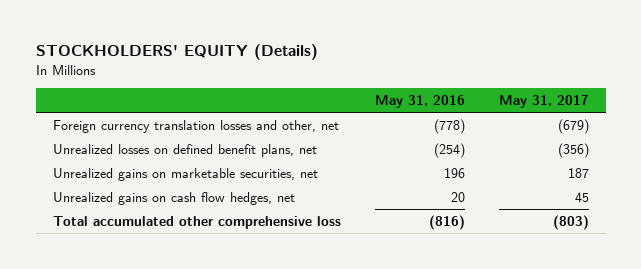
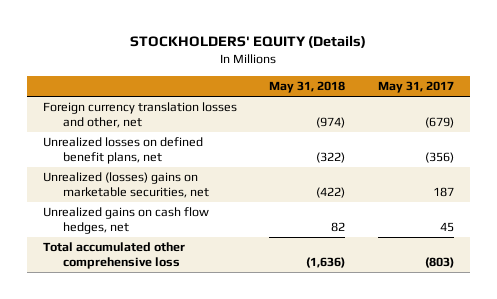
[374,94,465,108] May 31, 2016 -> none
none -> [269,80,346,93] May 31, 2018
[52,167,318,181] Unrealized gains on marketable securities, net -> [42,172,209,198] Unrealized (losses) gains on marketable securities, net

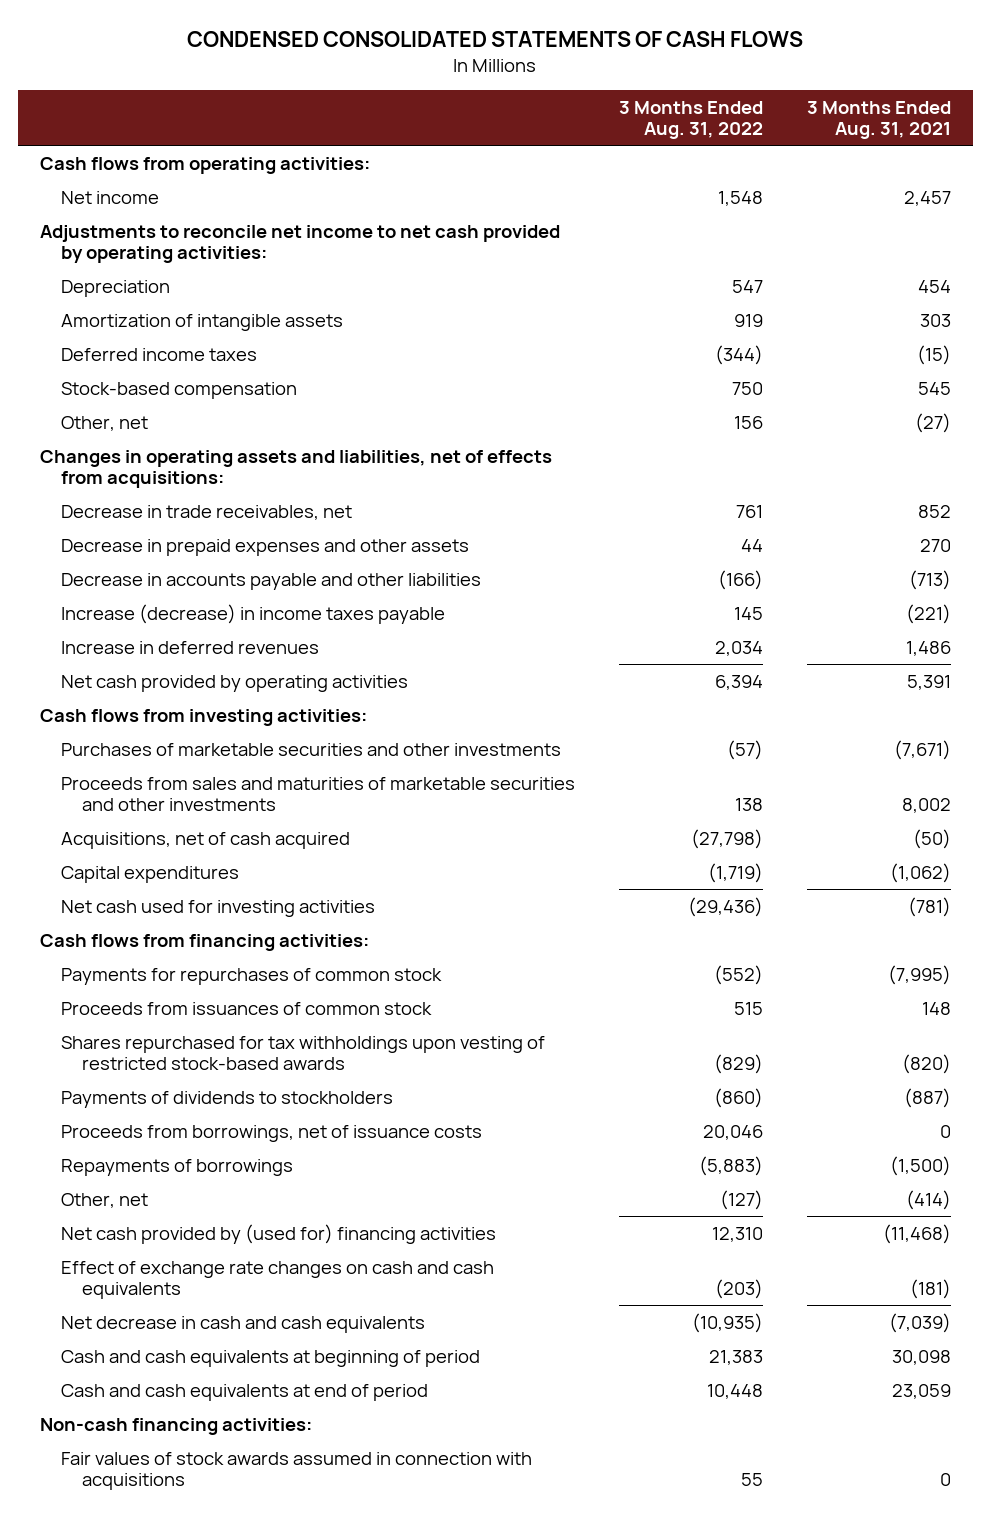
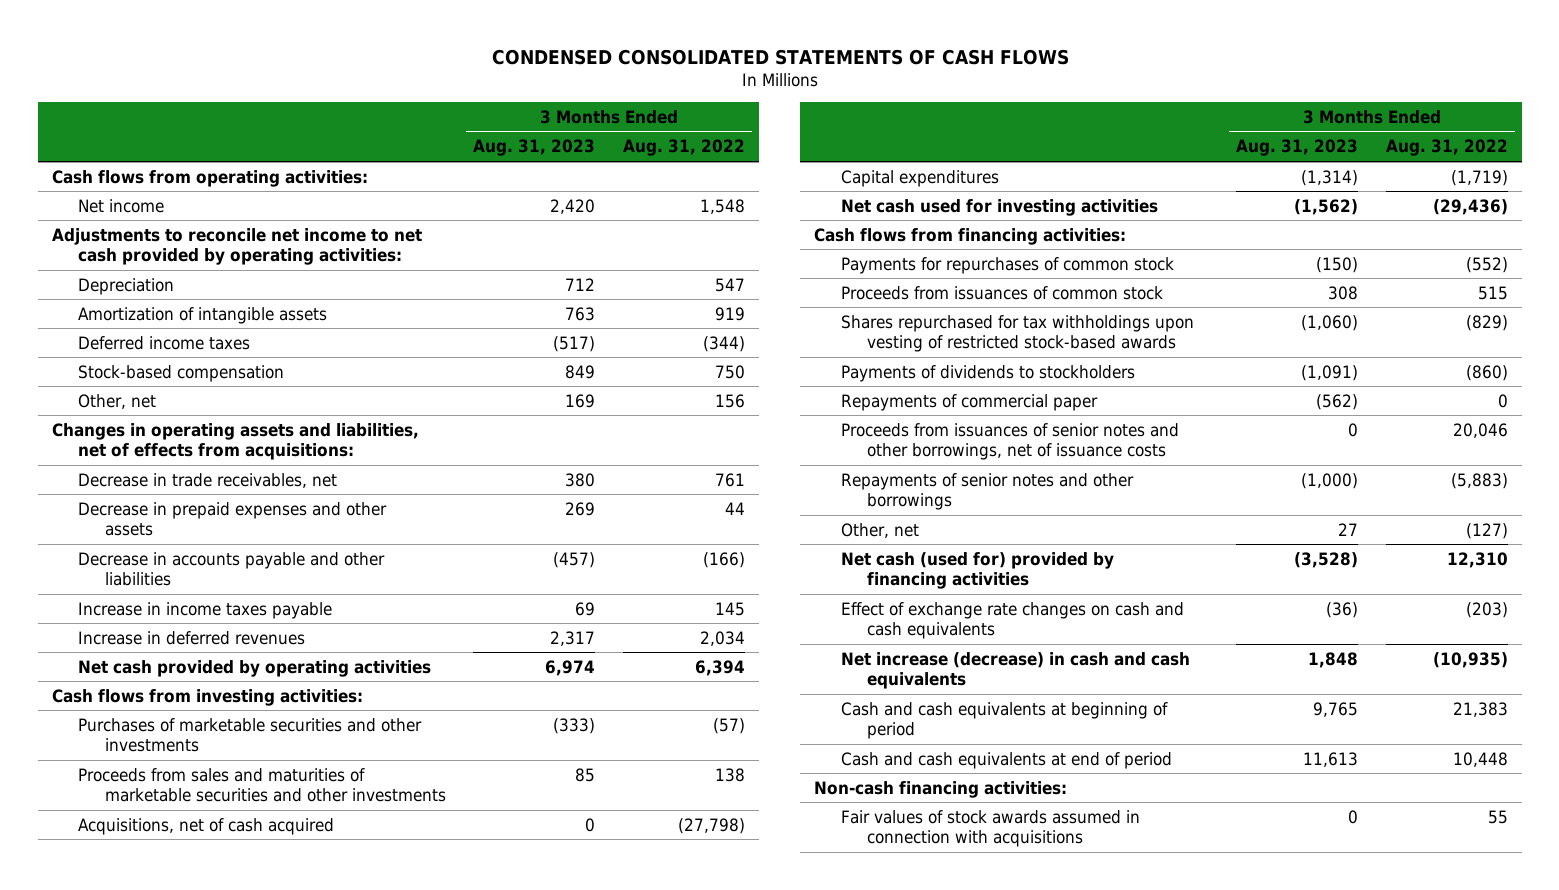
[806,100,951,140] 3 Months Ended Aug. 31, 2021 -> none
none -> [473,139,596,157] Aug. 31, 2023
[60,603,445,624] Increase (decrease) in income taxes payable -> [78,601,333,619] Increase in income taxes payable
none -> [840,393,1098,411] Repayments of commercial paper
[60,1124,482,1142] Proceeds from borrowings, net of issuance costs -> [840,422,1179,461] Proceeds from issuances of senior notes and other borrowings, net of issuance costs
[60,1158,293,1176] Repayments of borrowings -> [840,472,1134,511] Repayments of senior notes and other borrowings
[60,1223,496,1244] Net cash provided by (used for) financing activities -> [840,551,1114,590] Net cash (used for) provided by financing activities
[60,1315,425,1333] Net decrease in cash and cash equivalents -> [840,651,1190,690] Net increase (decrease) in cash and cash equivalents

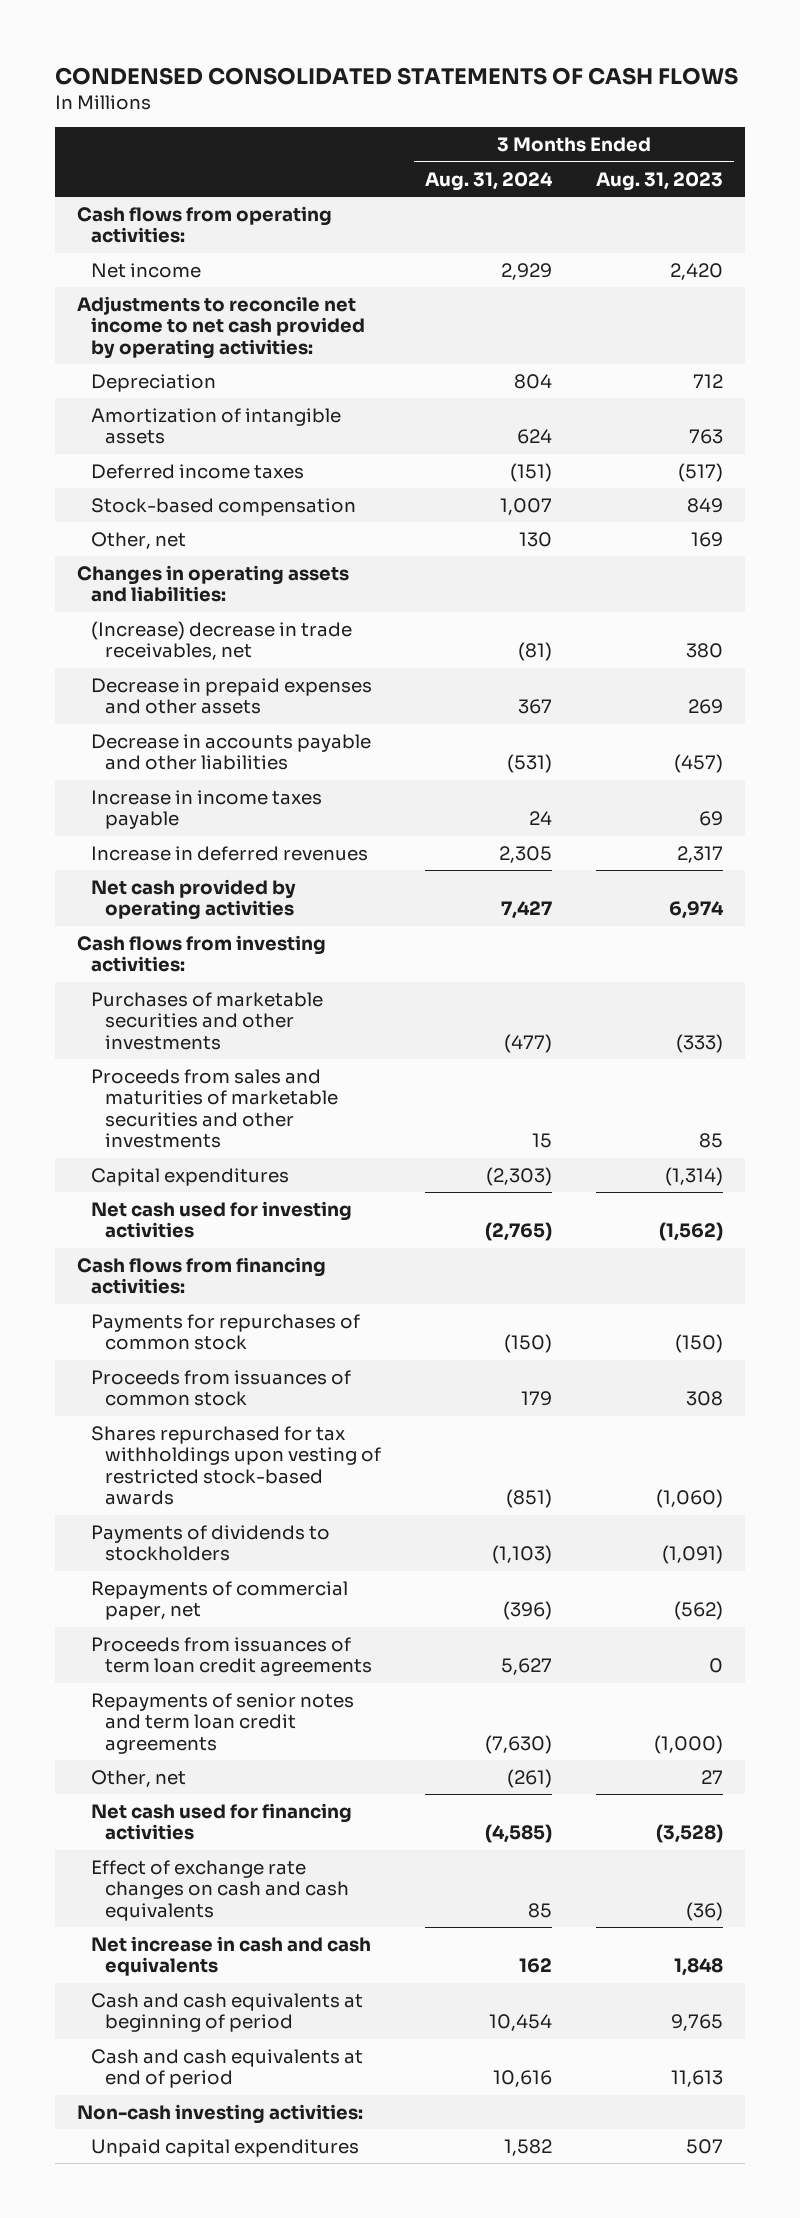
[623,139,746,157] Aug. 31, 2022 -> none
none -> [425,171,554,191] Aug. 31, 2024
[51,422,419,461] Changes in operating assets and liabilities, net of effects from acquisitions: -> [76,564,349,603] Changes in operating assets and liabilities:
[78,472,338,488] Decrease in trade receivables, net -> [90,620,352,661] (Increase) decrease in trade receivables, net
[78,817,335,835] Acquisitions, net of cash acquired -> none
[840,422,1179,461] Proceeds from issuances of senior notes and other borrowings, net of issuance costs -> none
[840,393,1098,411] Repayments of commercial paper -> [90,1580,348,1621] Repayments of commercial paper, net
none -> [90,1636,373,1677] Proceeds from issuances of term loan credit agreements
[840,472,1134,511] Repayments of senior notes and other borrowings -> [90,1692,354,1754] Repayments of senior notes and term loan credit agreements
[840,551,1114,590] Net cash (used for) provided by financing activities -> [90,1802,352,1841] Net cash used for financing activities
[840,651,1190,690] Net increase (decrease) in cash and cash equivalents -> [90,1935,371,1977] Net increase in cash and cash equivalents
[840,809,1140,848] Fair values of stock awards assumed in connection with acquisitions -> none
[814,780,1068,798] Non-cash financing activities: -> [76,2103,363,2124] Non-cash investing activities:
none -> [90,2138,359,2157] Unpaid capital expenditures

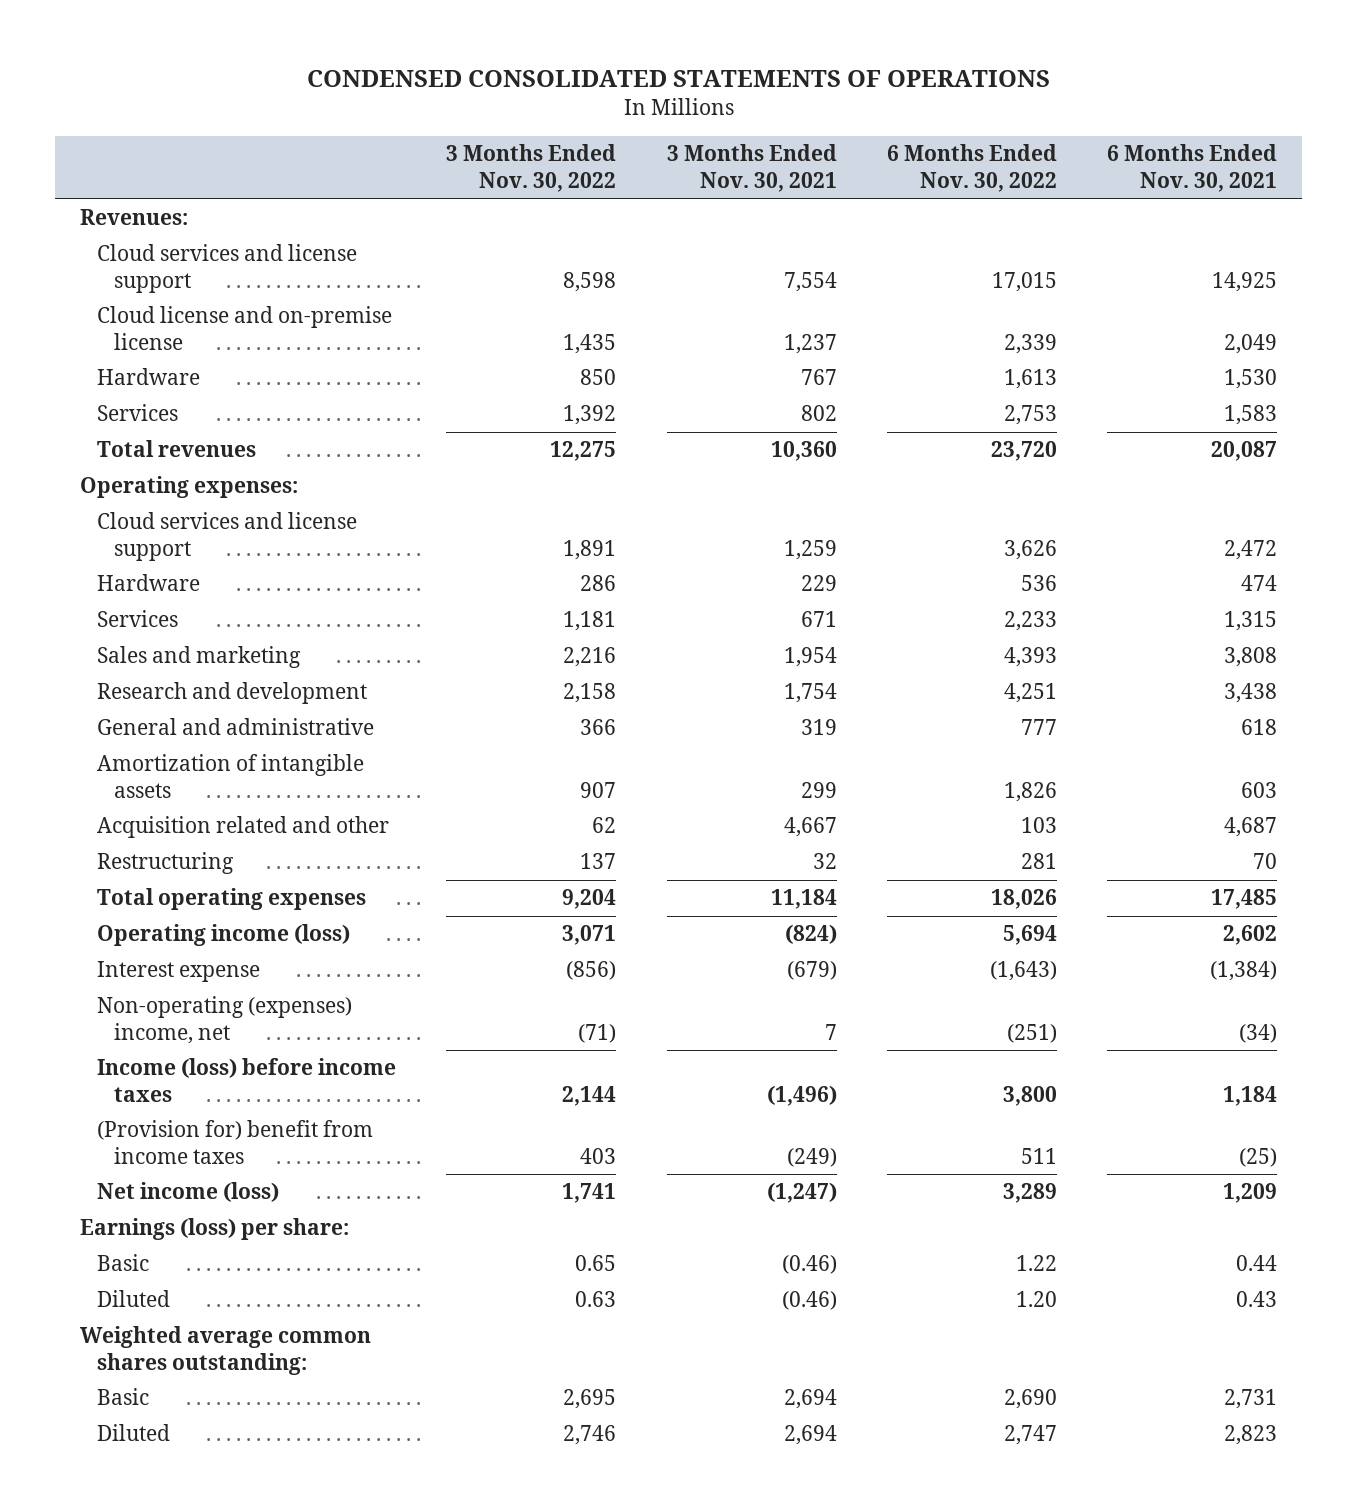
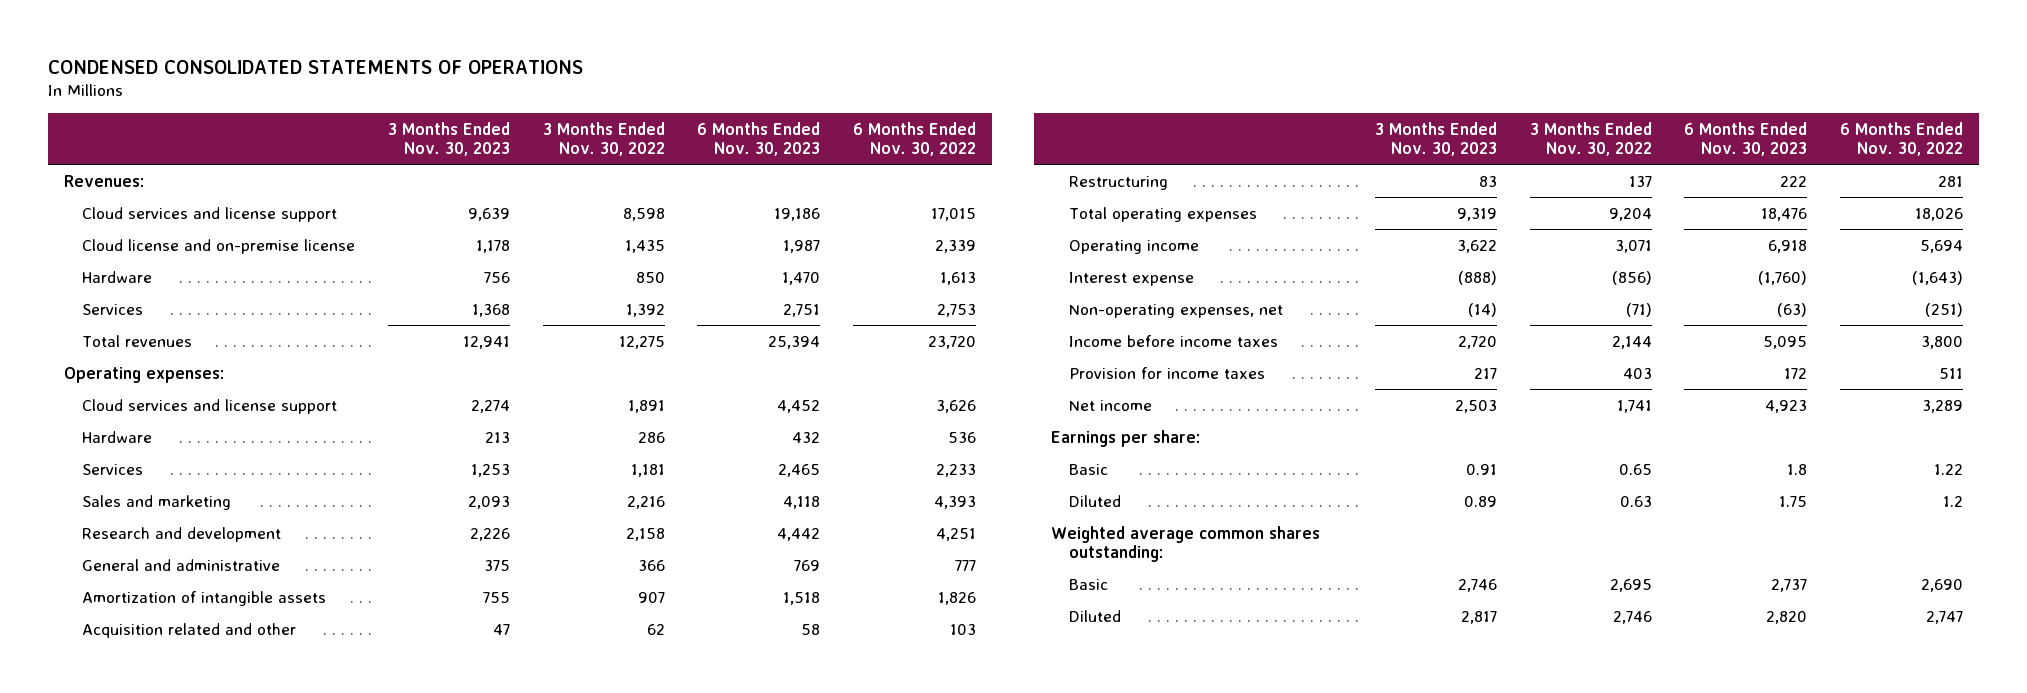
[666,144,837,193] 3 Months Ended Nov. 30, 2021 -> none
[1107,144,1278,193] 6 Months Ended Nov. 30, 2021 -> none
none -> [388,121,511,157] 3 Months Ended Nov. 30, 2023
none -> [697,121,821,157] 6 Months Ended Nov. 30, 2023
[96,924,350,947] Operating income (loss) -> [1069,239,1200,254] Operating income
[96,996,352,1045] Non-operating (expenses) income, net -> [1069,303,1284,318] Non-operating expenses, net
[96,1058,396,1103] Income (loss) before income taxes -> [1069,334,1279,347] Income before income taxes
[96,1120,373,1165] (Provision for) benefit from income taxes -> [1069,366,1266,379] Provision for income taxes
[96,1182,279,1203] Net income (loss) -> [1069,399,1153,411] Net income
[79,1218,349,1241] Earnings (loss) per share: -> [1050,429,1200,447] Earnings per share:
[1015,1291,1057,1308] 1.20 -> [1943,495,1964,507] 1.2

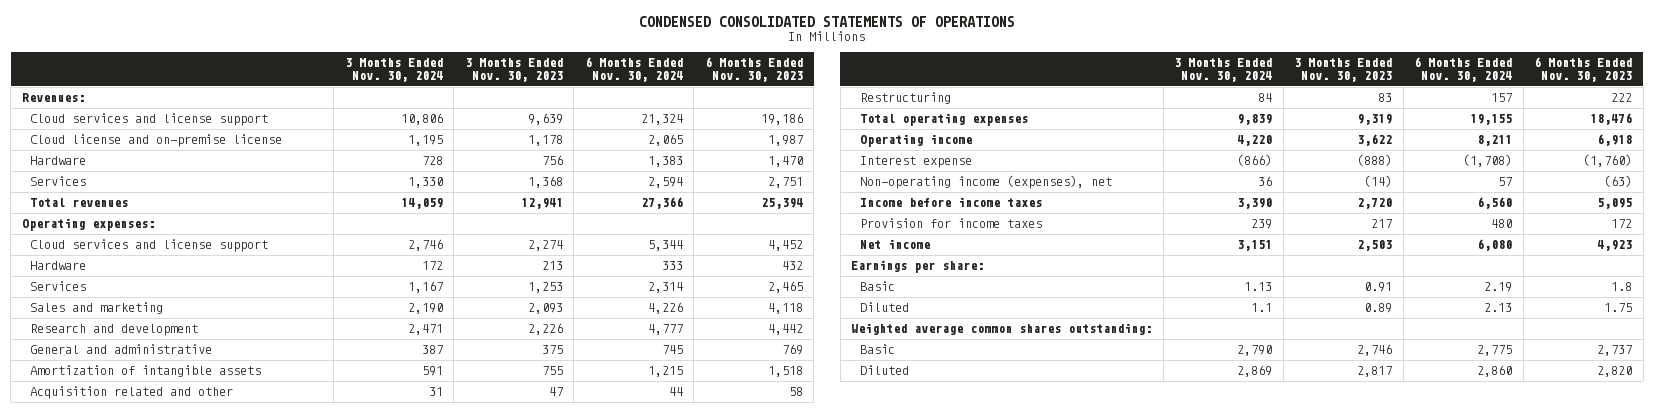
[542,121,665,157] 3 Months Ended Nov. 30, 2022 -> none
[853,121,977,157] 6 Months Ended Nov. 30, 2022 -> none
none -> [344,58,443,83] 3 Months Ended Nov. 30, 2024
none -> [584,57,683,83] 6 Months Ended Nov. 30, 2024
[1069,303,1284,318] Non-operating expenses, net -> [859,175,1112,190] Non-operating income (expenses), net

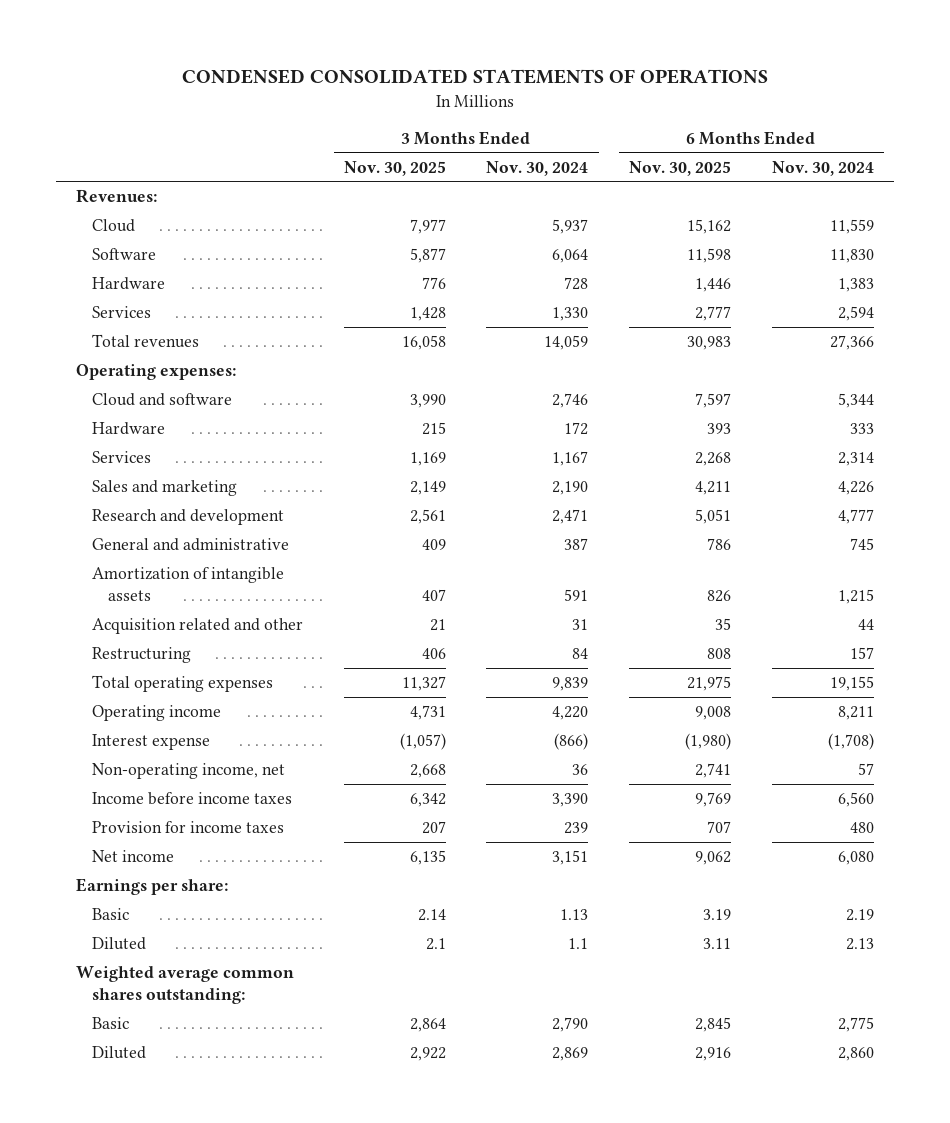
[464,58,563,83] 3 Months Ended Nov. 30, 2023 -> none
[704,57,803,83] 6 Months Ended Nov. 30, 2023 -> none
none -> [343,160,446,176] Nov. 30, 2025
none -> [628,160,731,176] Nov. 30, 2025
[30,113,269,127] Cloud services and license support -> none
[30,134,283,148] Cloud license and on-premise license -> none
none -> [92,218,136,232] Cloud
none -> [92,247,157,260] Software
[30,239,269,253] Cloud services and license support -> [92,392,233,406] Cloud and software
[859,175,1112,190] Non-operating income (expenses), net -> [92,762,286,779] Non-operating income, net

